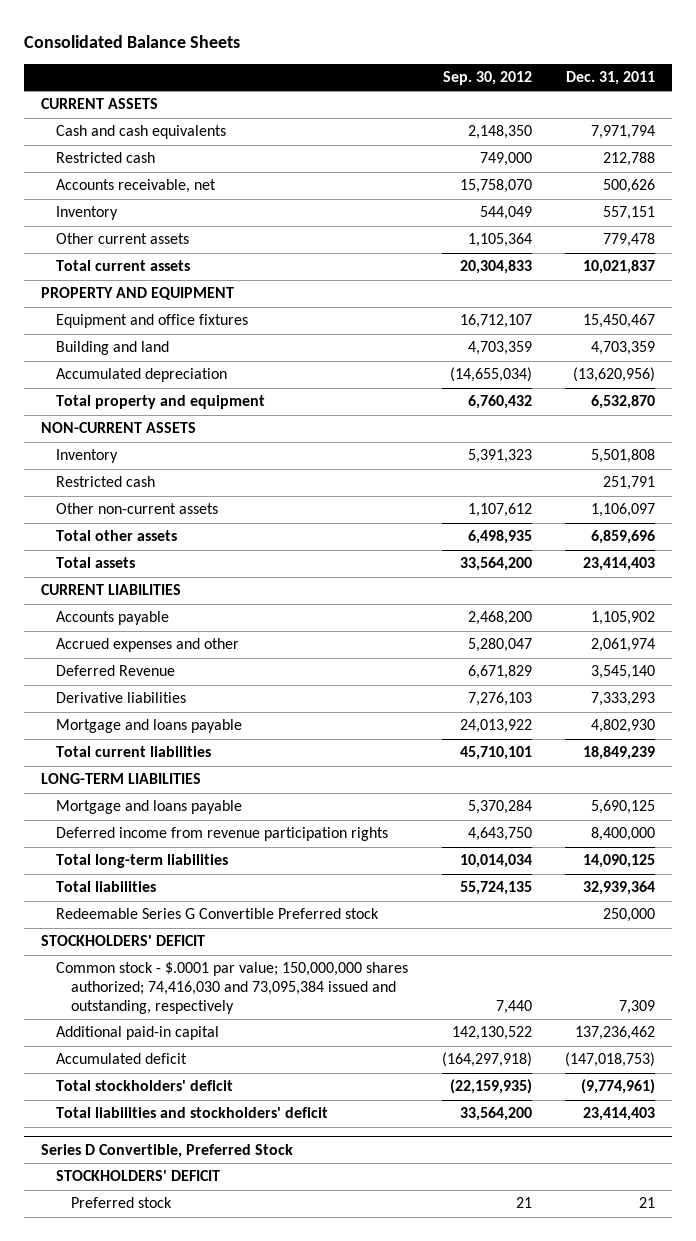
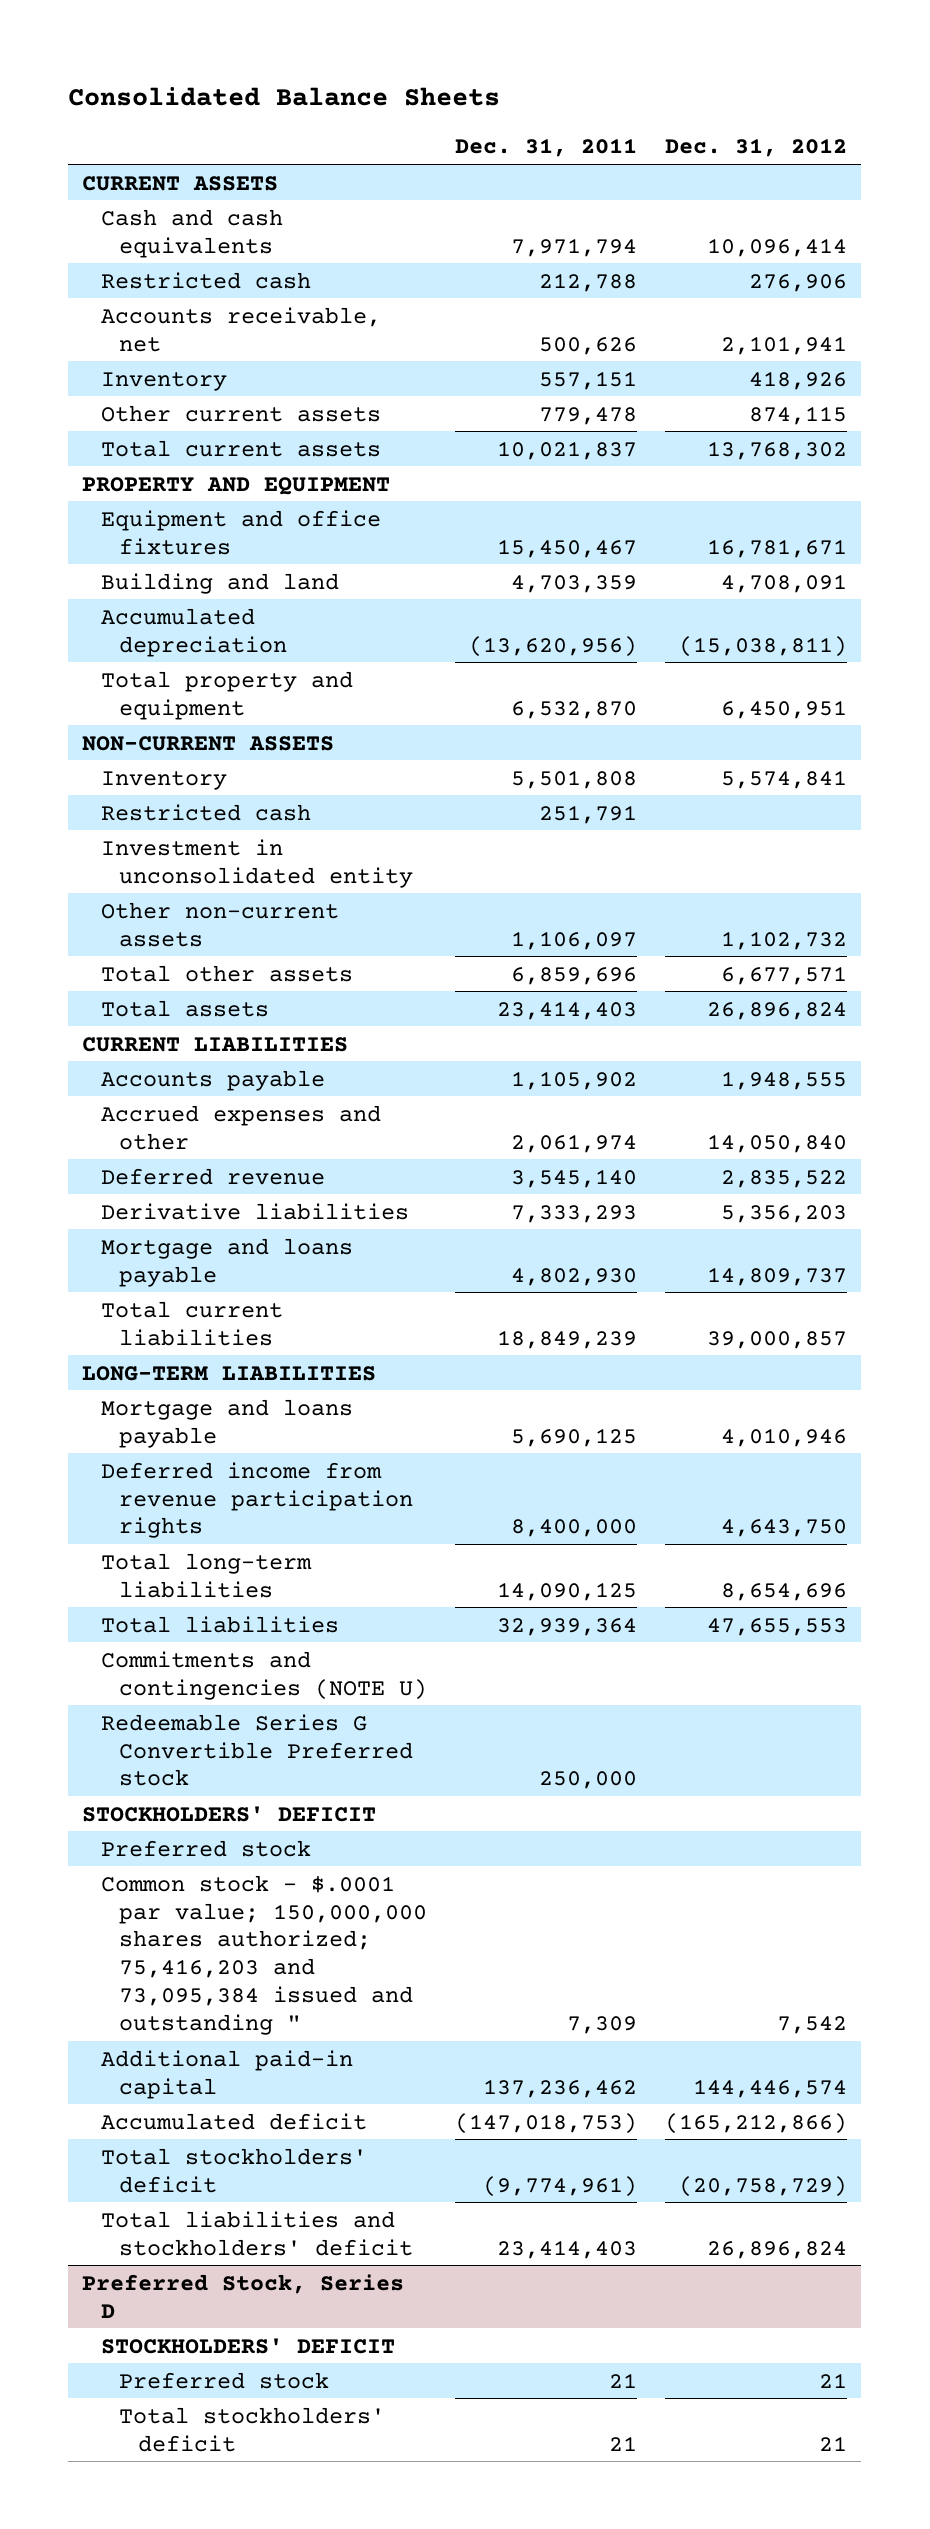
[442,71,532,86] Sep. 30, 2012 -> none
none -> [665,138,848,158] Dec. 31, 2012
none -> [100,838,414,888] Investment in unconsolidated entity
[56,665,176,677] Deferred Revenue -> [100,1167,325,1185] Deferred revenue
none -> [100,1650,428,1700] Commitments and contingencies (NOTE U)
none -> [100,1839,311,1857] Preferred stock
[56,962,409,1014] Common stock - $.0001 par value; 150,000,000 shares authorized; 74,416,030 and 73,095,384 issued and outstanding, respectively -> [100,1874,428,2036] Common stock - $.0001 par value; 150,000,000 shares authorized; 75,416,203 and 73,095,384 issued and outstanding "
[40,1143,293,1158] Series D Convertible, Preferred Stock -> [82,2273,405,2318] Preferred Stock, Series D
none -> [119,2406,386,2452] Total stockholders' deficit

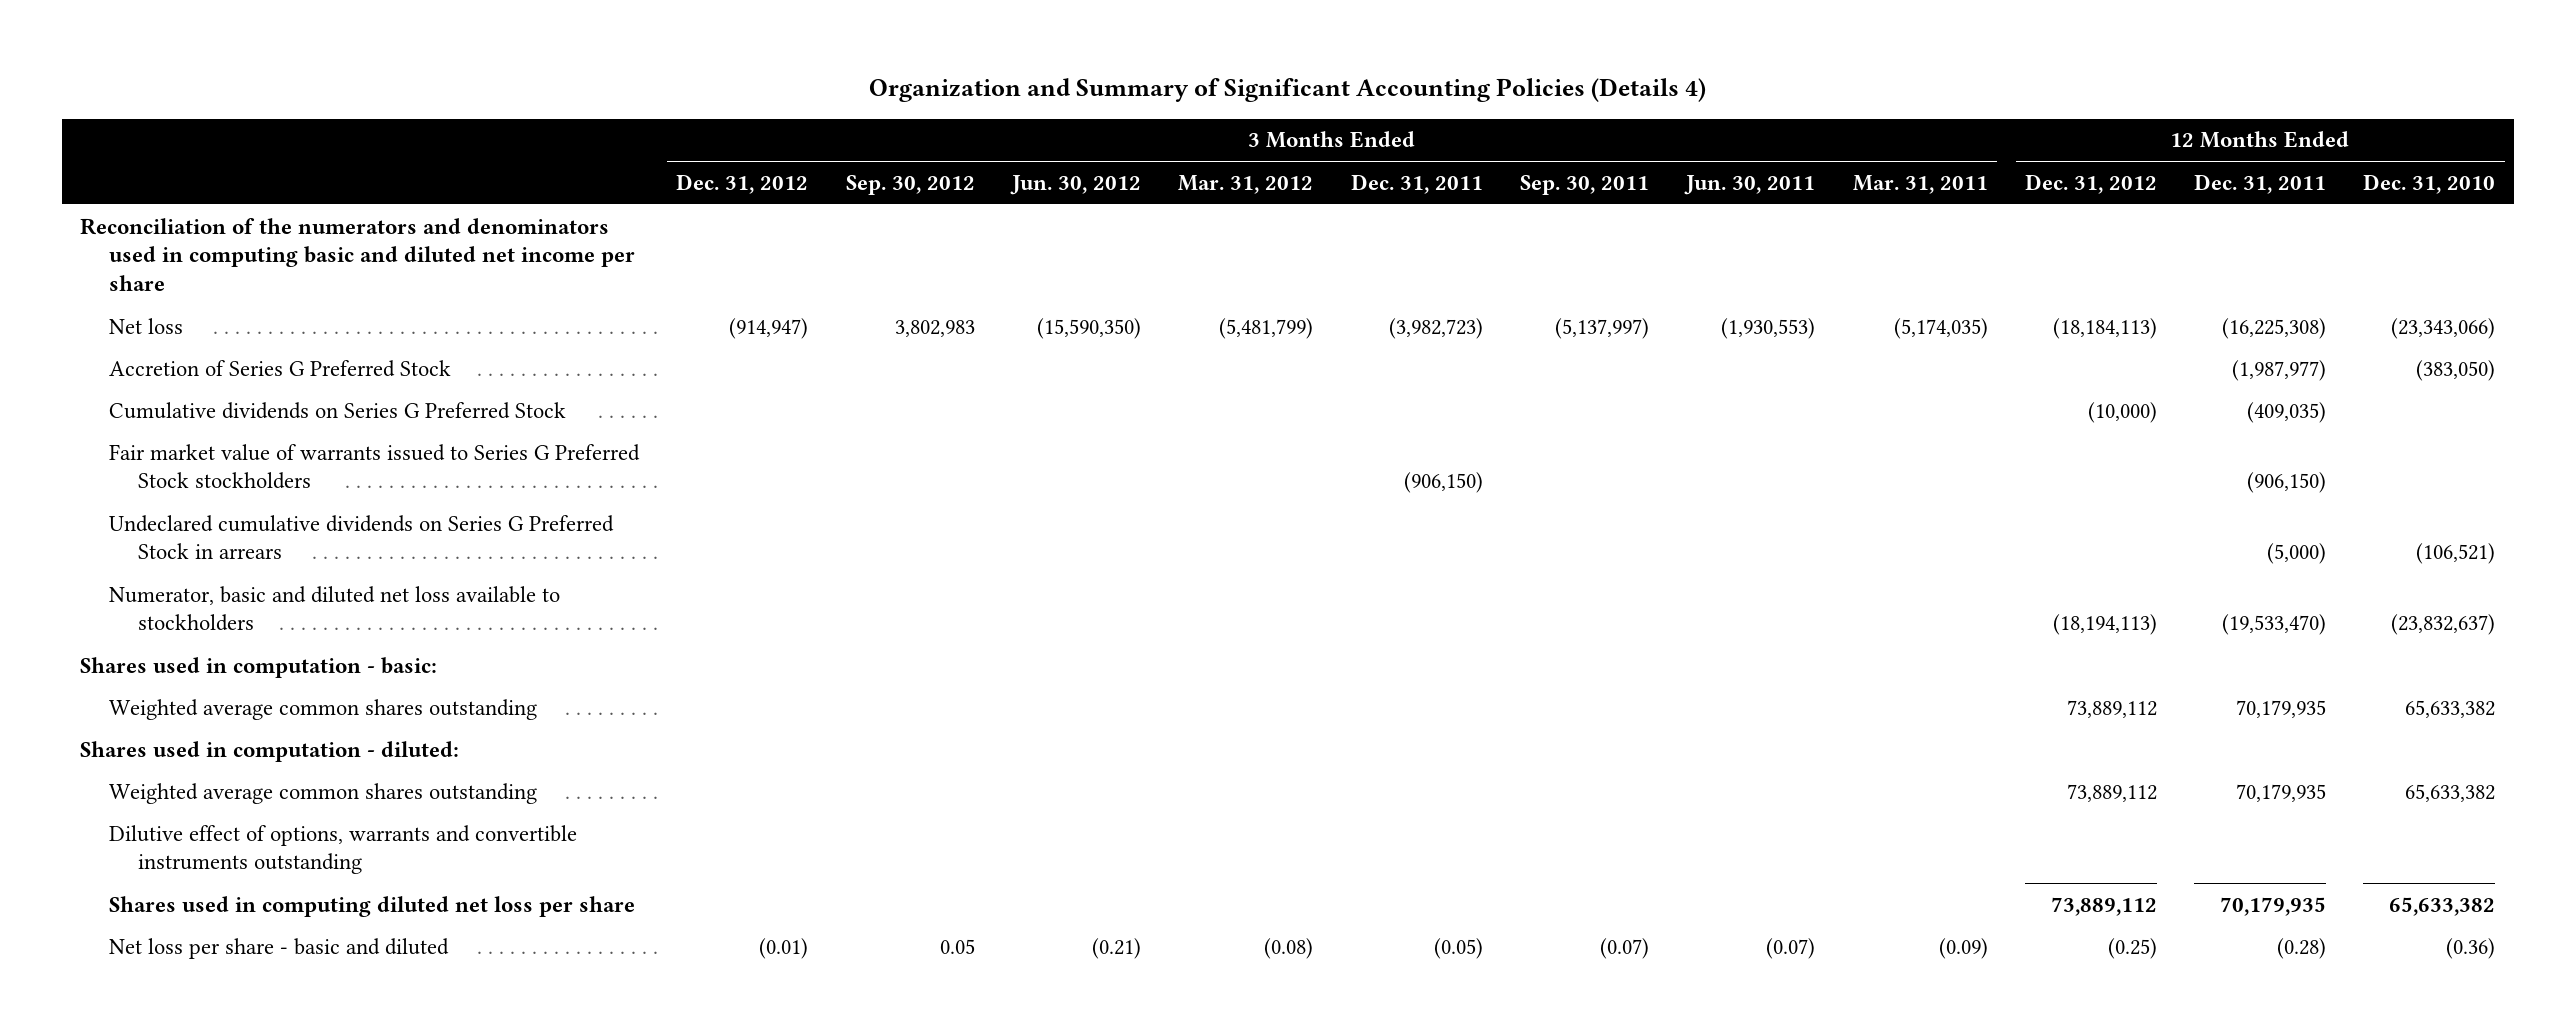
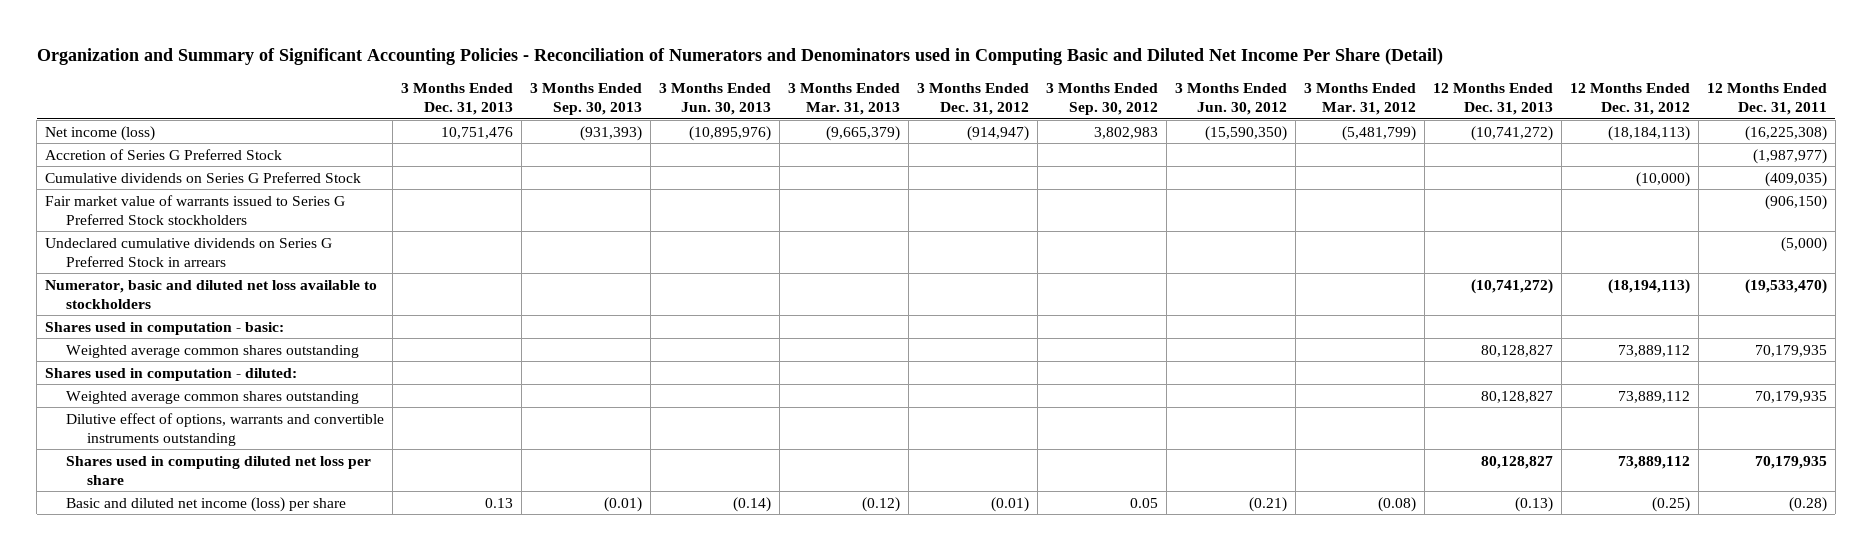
[868,78,1706,103] Organization and Summary of Significant Accounting Policies (Details 4) -> [36,48,1443,66] Organization and Summary of Significant Accounting Policies - Reconciliation of Numerators and Denominators used in Computing Basic and Diluted Net Income Per Share (Detail)
[1350,173,1483,194] Dec. 31, 2011 -> none
[1519,174,1649,195] Sep. 30, 2011 -> none
[1684,174,1816,195] Jun. 30, 2011 -> none
[1852,174,1988,194] Mar. 31, 2011 -> none
[2363,173,2496,194] Dec. 31, 2010 -> none
none -> [401,83,514,116] 3 Months Ended Dec. 31, 2013
none -> [530,83,643,116] 3 Months Ended Sep. 30, 2013
none -> [659,83,772,116] 3 Months Ended Jun. 30, 2013
none -> [787,83,900,116] 3 Months Ended Mar. 31, 2013
none -> [1432,83,1553,116] 12 Months Ended Dec. 31, 2013
[80,217,636,292] Reconciliation of the numerators and denominators used in computing basic and diluted net income per share -> none
[109,317,184,334] Net loss -> [45,125,156,141] Net income (loss)
[109,937,450,959] Net loss per share - basic and diluted -> [66,496,347,512] Basic and diluted net income (loss) per share

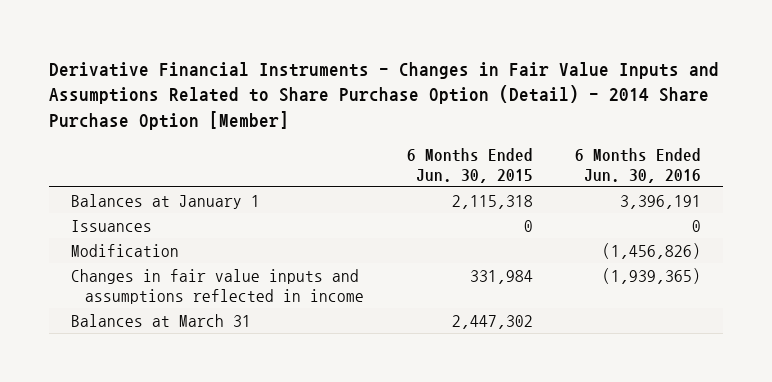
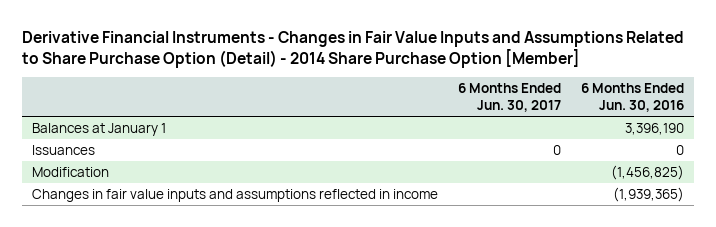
[406,147,533,183] 6 Months Ended Jun. 30, 2015 -> none
none -> [457,83,561,113] 6 Months Ended Jun. 30, 2017
[620,194,702,209] 3,396,191 -> [624,122,684,135] 3,396,190
[602,242,702,259] (1,456,826) -> [610,164,684,180] (1,456,825)
[70,313,251,327] Balances at March 31 -> none

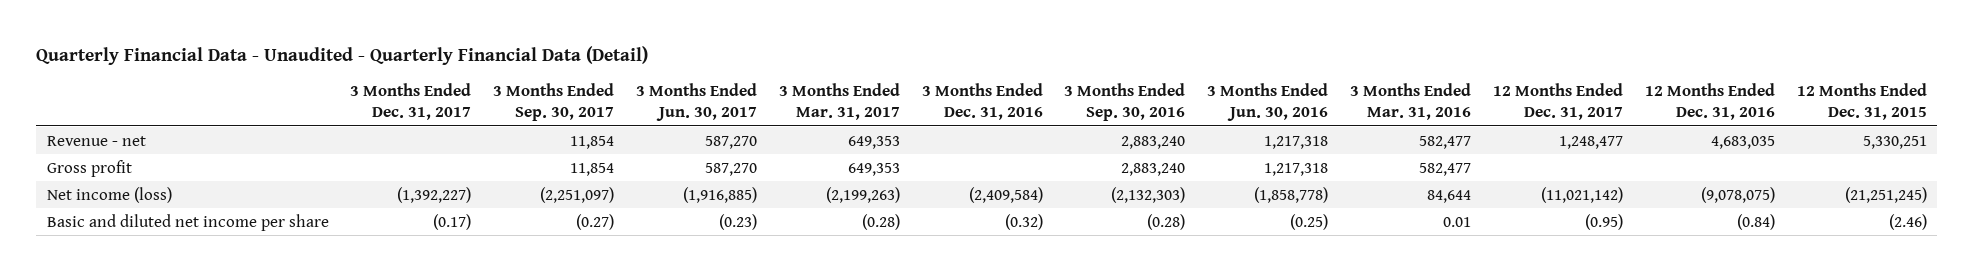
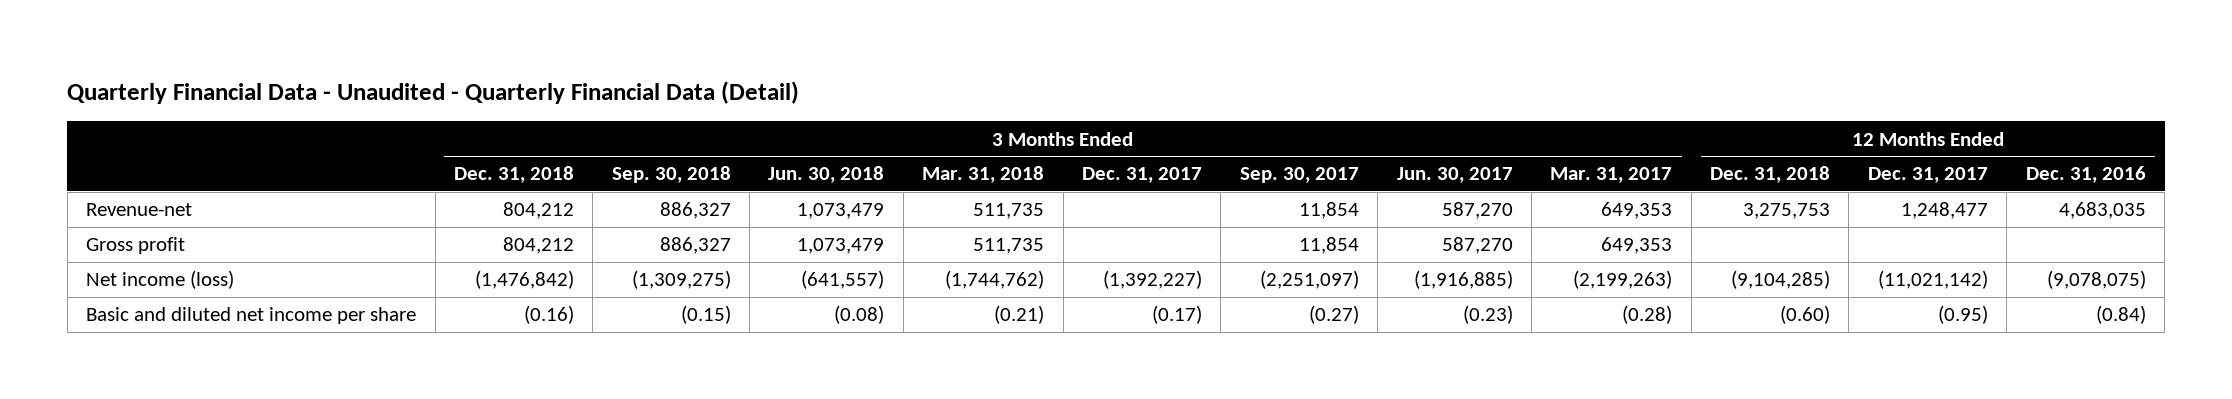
[921,83,1043,121] 3 Months Ended Dec. 31, 2016 -> none
[1064,83,1186,122] 3 Months Ended Sep. 30, 2016 -> none
[1207,83,1329,122] 3 Months Ended Jun. 30, 2016 -> none
[1350,83,1472,121] 3 Months Ended Mar. 31, 2016 -> none
[1796,83,1927,121] 12 Months Ended Dec. 31, 2015 -> none
none -> [453,166,574,184] Dec. 31, 2018
none -> [611,166,731,184] Sep. 30, 2018
none -> [768,166,885,184] Jun. 30, 2018
none -> [922,166,1045,184] Mar. 31, 2018
none -> [1710,166,1831,184] Dec. 31, 2018
[46,135,146,146] Revenue - net -> [86,203,193,217] Revenue-net

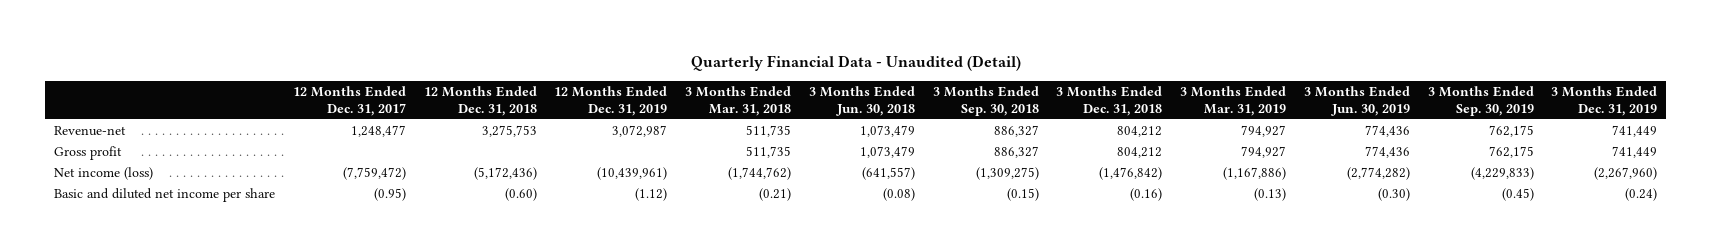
[67,81,800,105] Quarterly Financial Data - Unaudited - Quarterly Financial Data (Detail) -> [690,54,1021,71] Quarterly Financial Data - Unaudited (Detail)
[1082,167,1203,184] Dec. 31, 2017 -> none
[1239,167,1359,184] Sep. 30, 2017 -> none
[1396,167,1513,184] Jun. 30, 2017 -> none
[1550,167,1673,184] Mar. 31, 2017 -> none
[2025,166,2146,184] Dec. 31, 2016 -> none
none -> [554,85,668,116] 12 Months Ended Dec. 31, 2019
none -> [1180,85,1287,116] 3 Months Ended Mar. 31, 2019
none -> [1303,85,1410,116] 3 Months Ended Jun. 30, 2019
none -> [1427,85,1534,116] 3 Months Ended Sep. 30, 2019
none -> [1551,85,1658,116] 3 Months Ended Dec. 31, 2019
[1731,270,1831,290] (9,104,285) -> [473,167,537,181] (5,172,436)
[1877,270,1988,290] (11,021,142) -> [342,167,406,181] (7,759,472)

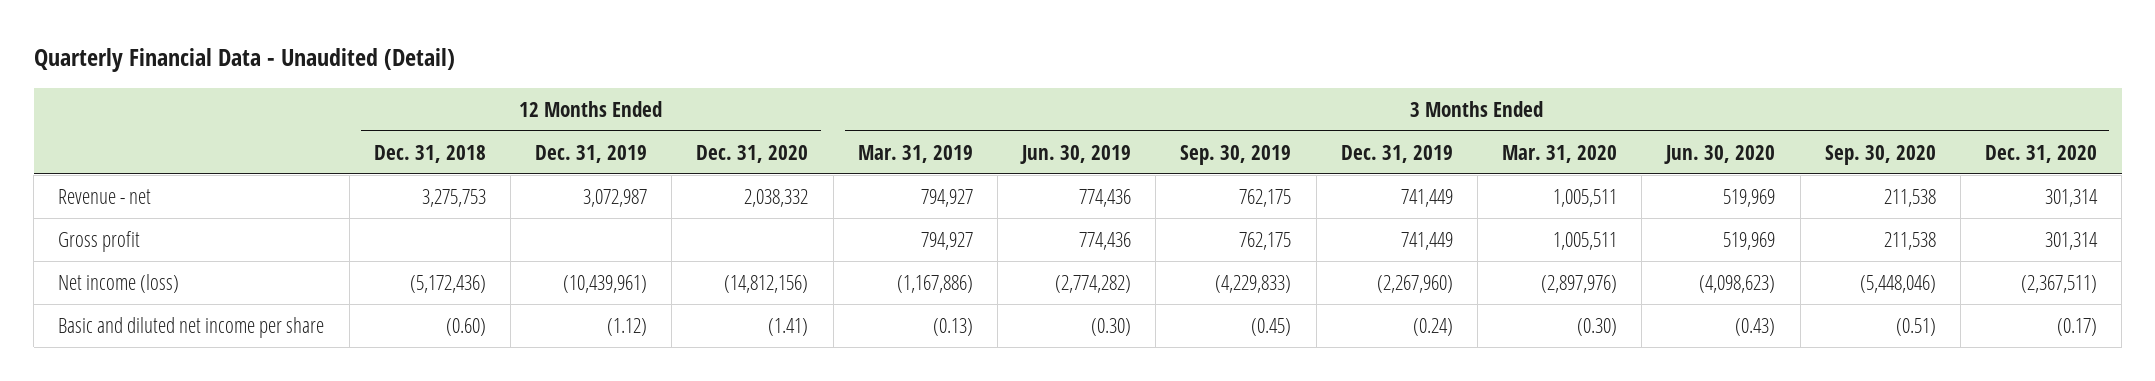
[292,85,406,116] 12 Months Ended Dec. 31, 2017 -> none
[685,85,792,116] 3 Months Ended Mar. 31, 2018 -> none
[808,85,915,116] 3 Months Ended Jun. 30, 2018 -> none
[932,85,1039,116] 3 Months Ended Sep. 30, 2018 -> none
[1056,85,1163,116] 3 Months Ended Dec. 31, 2018 -> none
none -> [696,144,809,163] Dec. 31, 2020
none -> [1502,144,1618,163] Mar. 31, 2020
none -> [1664,144,1776,164] Jun. 30, 2020
none -> [1824,144,1936,165] Sep. 30, 2020
none -> [1985,144,2098,163] Dec. 31, 2020
[54,126,127,137] Revenue-net -> [58,189,152,205] Revenue - net

